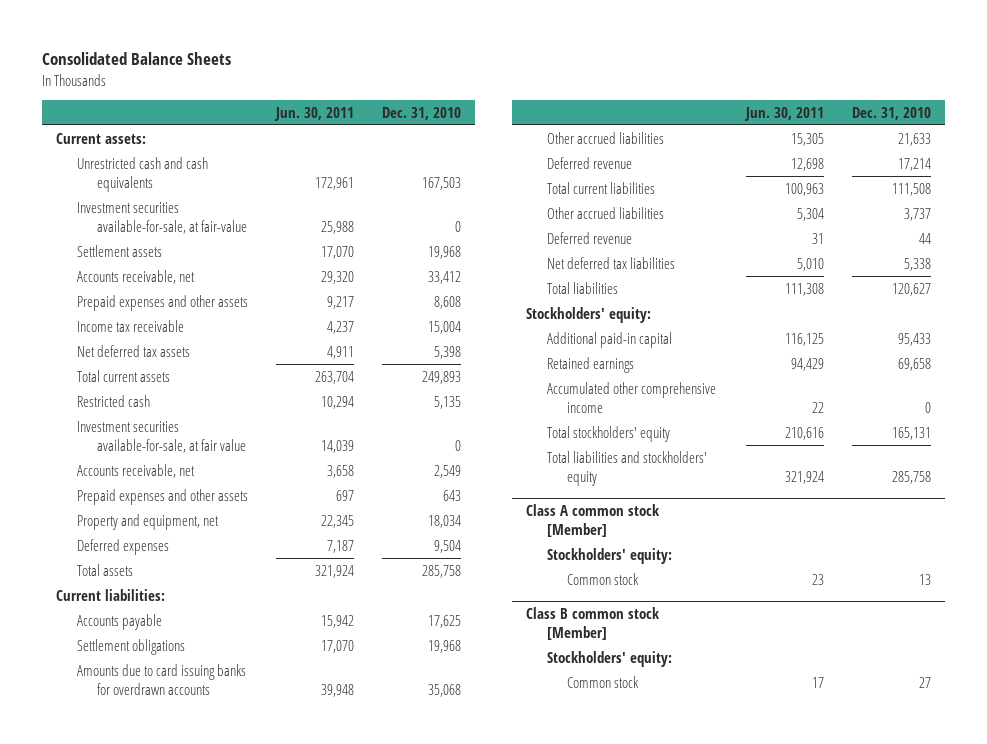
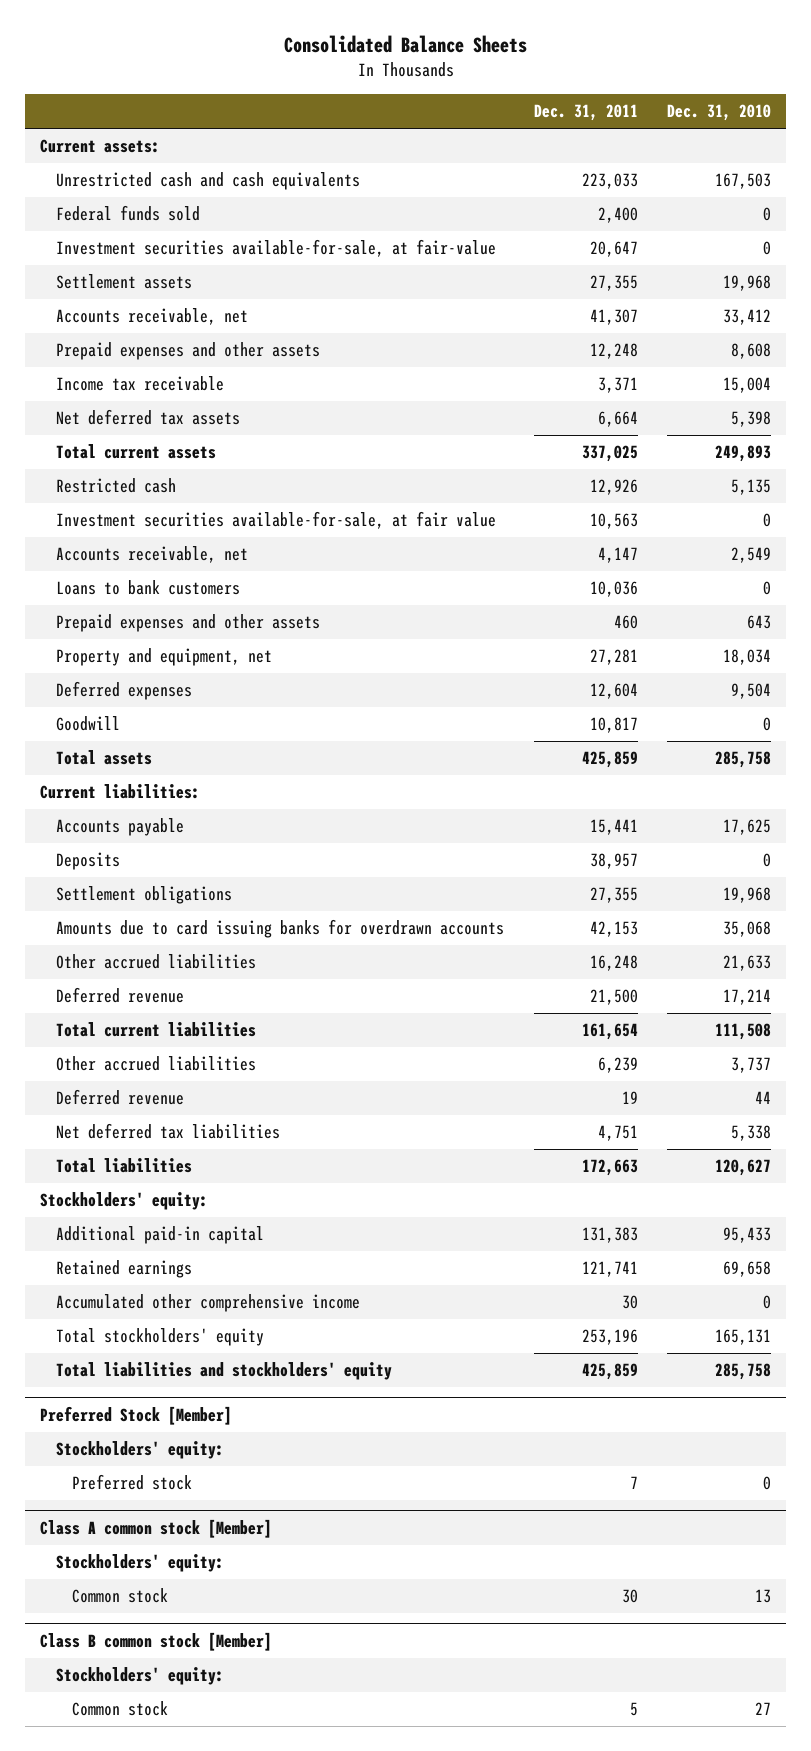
[273,107,354,122] Jun. 30, 2011 -> none
none -> [533,104,638,122] Dec. 31, 2011
none -> [55,205,200,222] Federal funds sold
none -> [55,580,240,596] Loans to bank customers
none -> [55,716,120,732] Goodwill
none -> [55,852,120,871] Deposits
none -> [39,1405,232,1425] Preferred Stock [Member]
none -> [55,1441,224,1460] Stockholders' equity:
none -> [71,1474,192,1491] Preferred stock

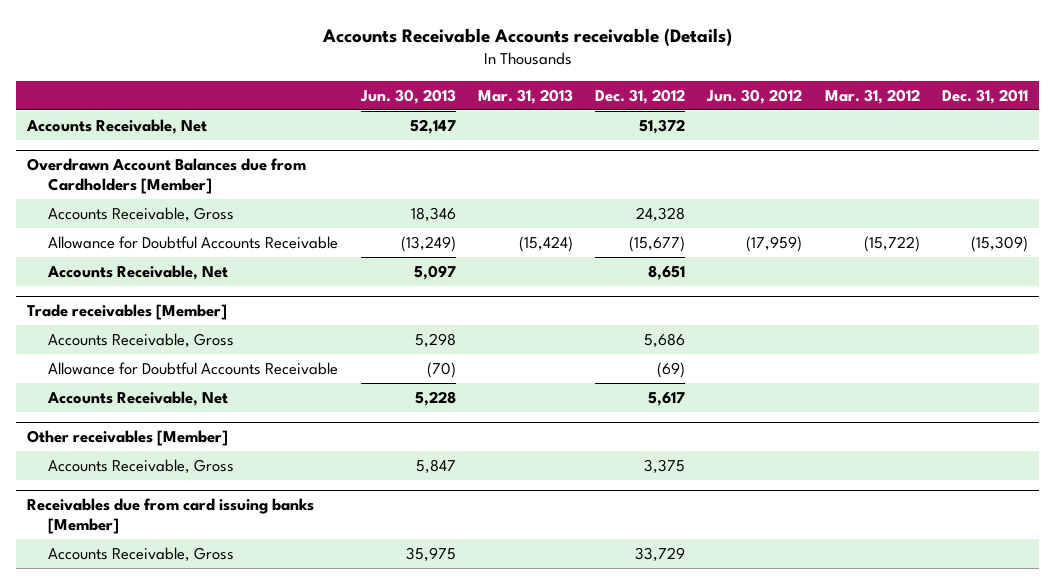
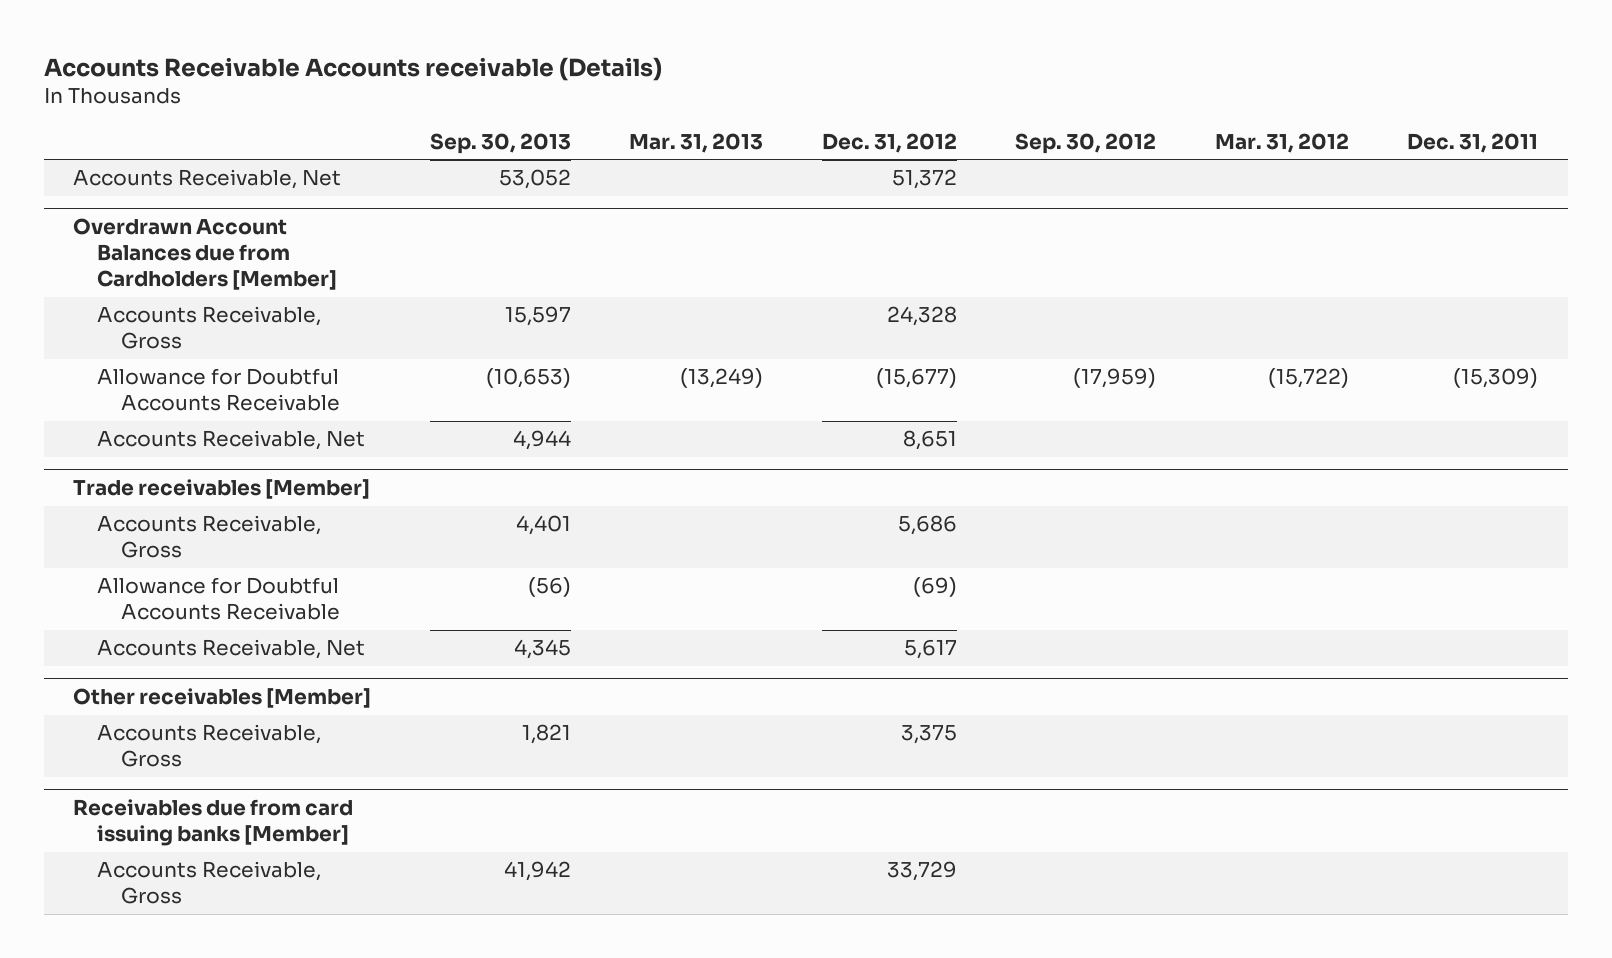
[359,88,456,104] Jun. 30, 2013 -> none
[706,88,803,104] Jun. 30, 2012 -> none
none -> [429,132,571,154] Sep. 30, 2013
none -> [1015,132,1157,154] Sep. 30, 2012
[518,235,573,252] (15,424) -> [680,368,764,389] (13,249)

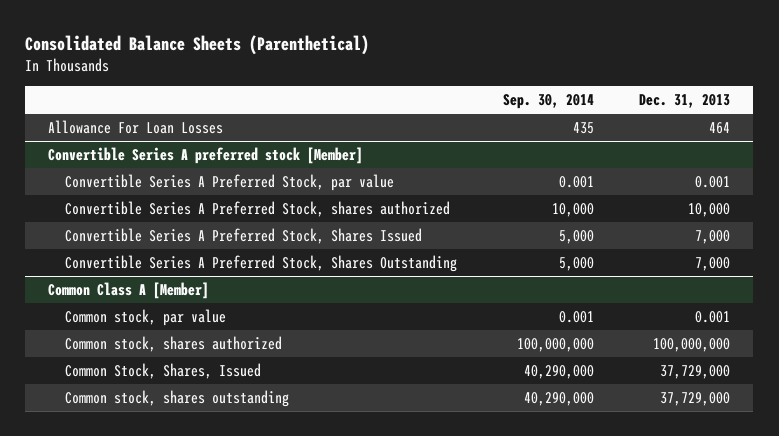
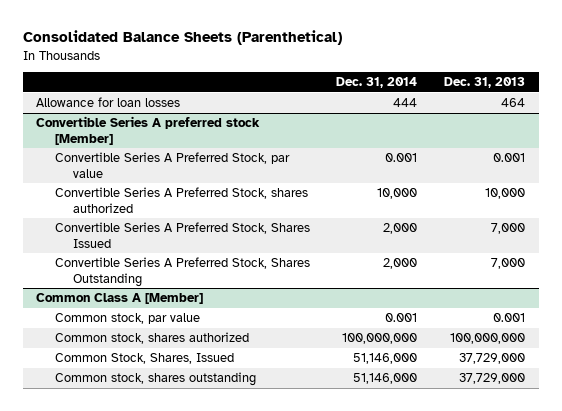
[502,94,594,110] Sep. 30, 2014 -> none
none -> [336,77,418,89] Dec. 31, 2014
[48,120,224,135] Allowance For Loan Losses -> [36,97,181,108] Allowance for loan losses

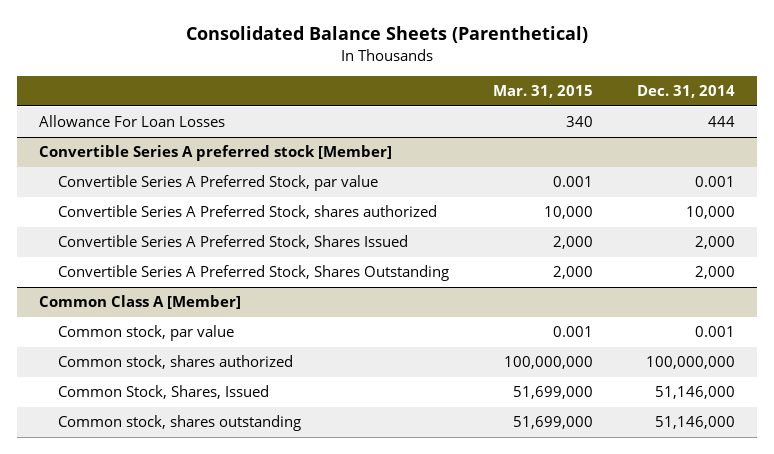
[444,77,526,89] Dec. 31, 2013 -> none
none -> [492,85,593,99] Mar. 31, 2015
[36,97,181,108] Allowance for loan losses -> [38,115,225,128] Allowance For Loan Losses

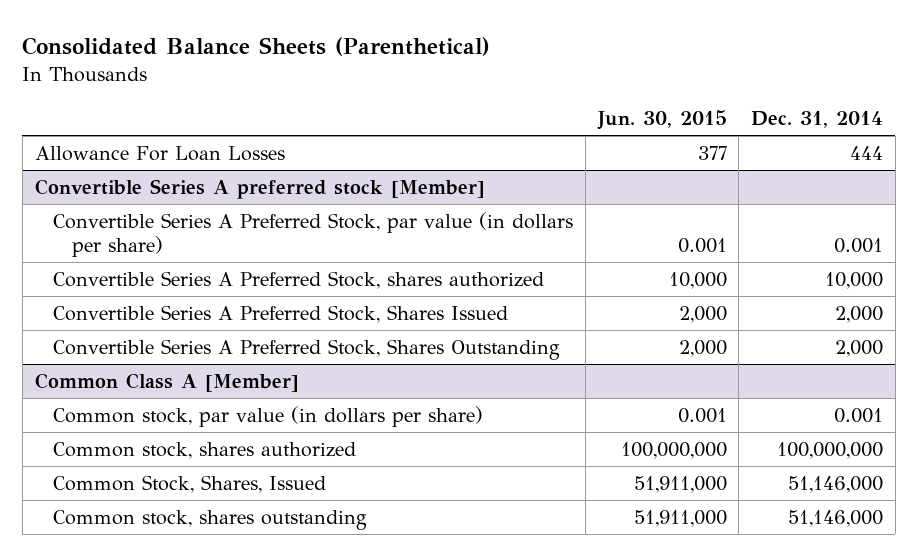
[492,85,593,99] Mar. 31, 2015 -> none
none -> [596,110,727,131] Jun. 30, 2015
[58,175,379,192] Convertible Series A Preferred Stock, par value -> [53,212,574,257] Convertible Series A Preferred Stock, par value (in dollars per share)
[58,325,235,342] Common stock, par value -> [53,406,484,428] Common stock, par value (in dollars per share)

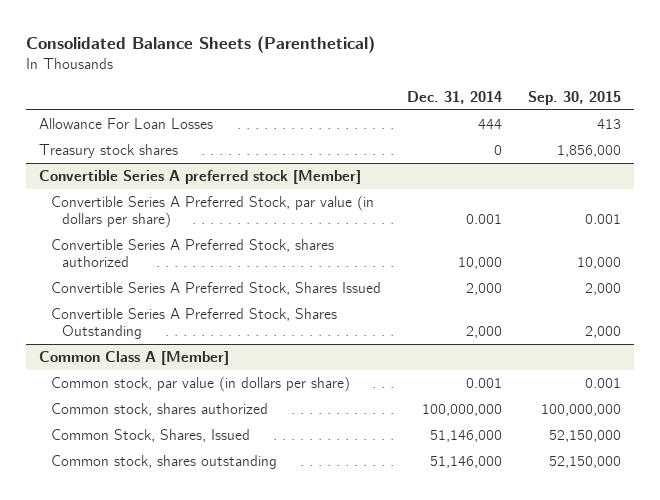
[596,110,727,131] Jun. 30, 2015 -> none
none -> [527,90,621,105] Sep. 30, 2015
none -> [38,144,178,159] Treasury stock shares

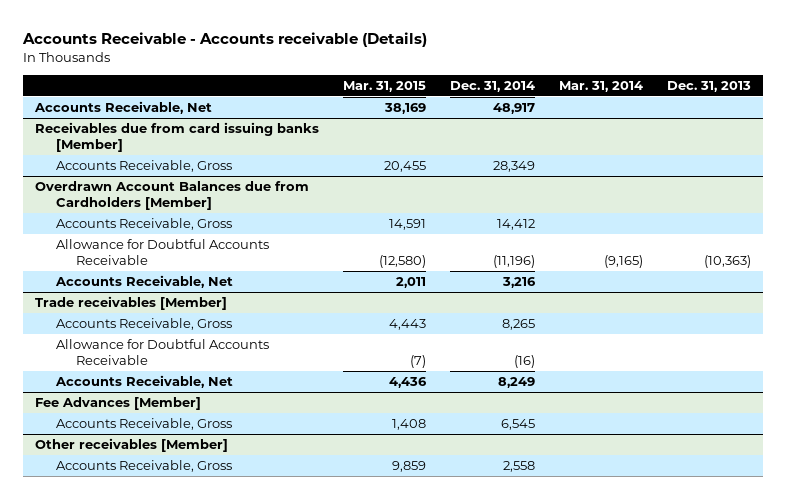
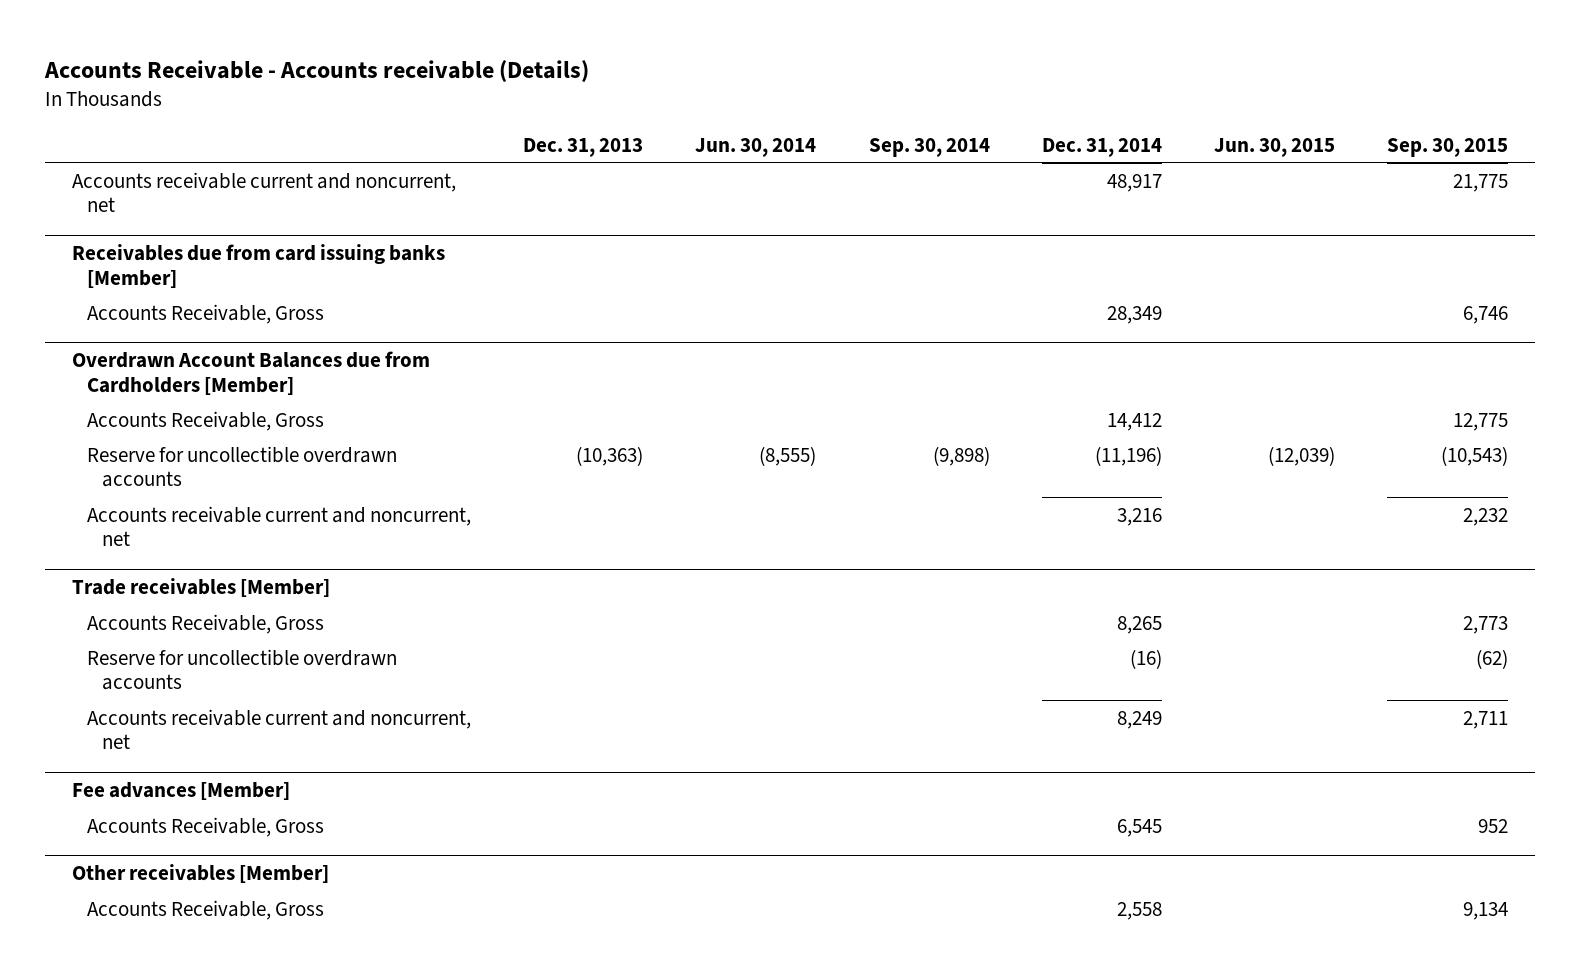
[343,81,427,93] Mar. 31, 2015 -> none
[559,81,644,93] Mar. 31, 2014 -> none
none -> [695,137,817,157] Jun. 30, 2014
none -> [868,137,990,157] Sep. 30, 2014
none -> [1214,137,1336,157] Jun. 30, 2015
none -> [1387,137,1509,157] Sep. 30, 2015
[34,101,213,115] Accounts Receivable, Net -> [71,171,456,213] Accounts receivable current and noncurrent, net
[55,239,269,266] Allowance for Doubtful Accounts Receivable -> [86,445,397,488] Reserve for uncollectible overdrawn accounts
[54,275,233,289] Accounts Receivable, Net -> [86,505,471,547] Accounts receivable current and noncurrent, net
[55,339,269,366] Allowance for Doubtful Accounts Receivable -> [86,648,397,691] Reserve for uncollectible overdrawn accounts
[54,375,233,389] Accounts Receivable, Net -> [86,708,471,750] Accounts receivable current and noncurrent, net
[35,397,202,411] Fee Advances [Member] -> [71,781,290,800] Fee advances [Member]

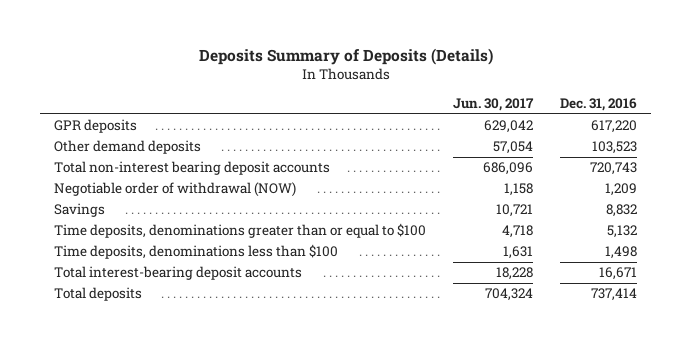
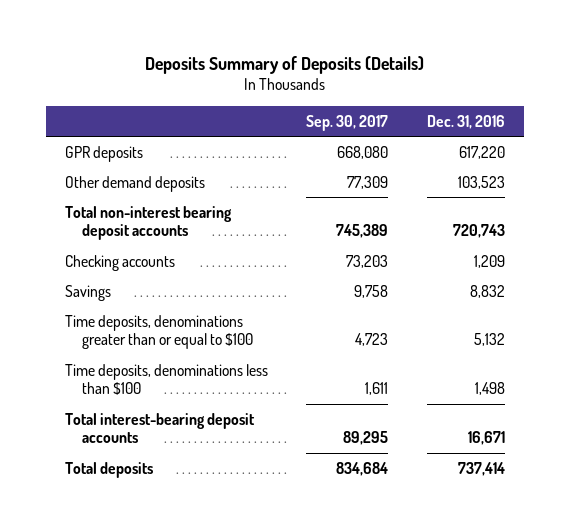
[453,98,535,112] Jun. 30, 2017 -> none
none -> [306,114,389,131] Sep. 30, 2017
[53,182,296,198] Negotiable order of withdrawal (NOW) -> [64,254,175,271] Checking accounts

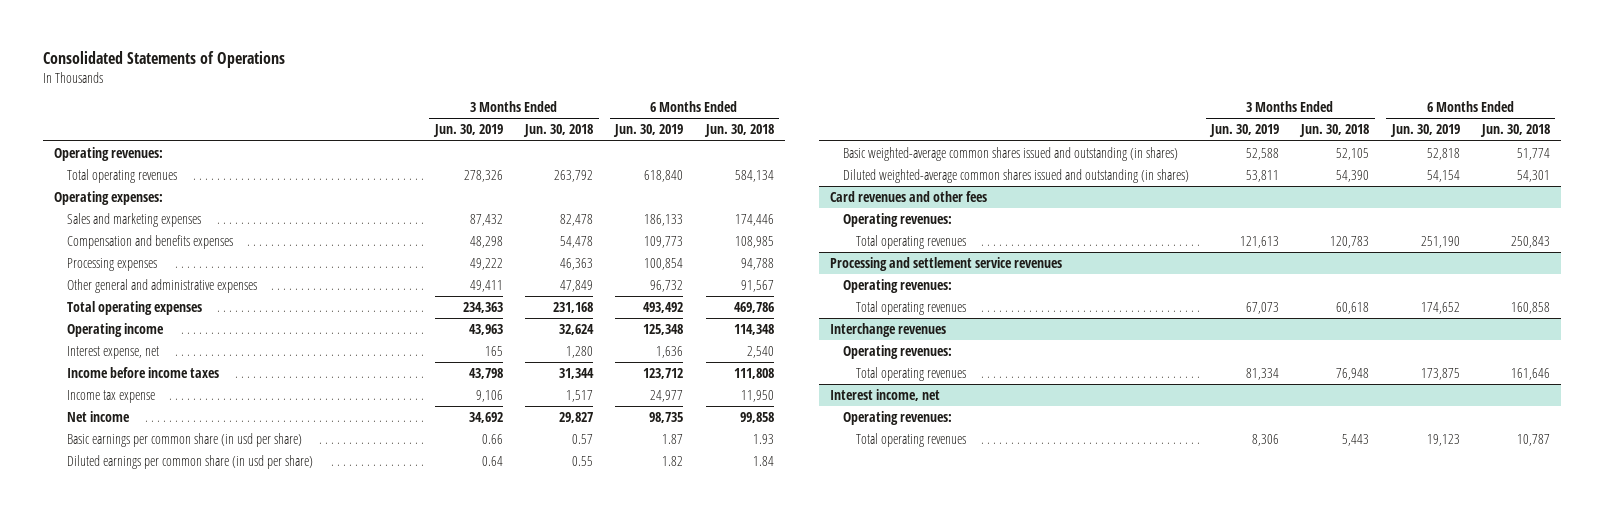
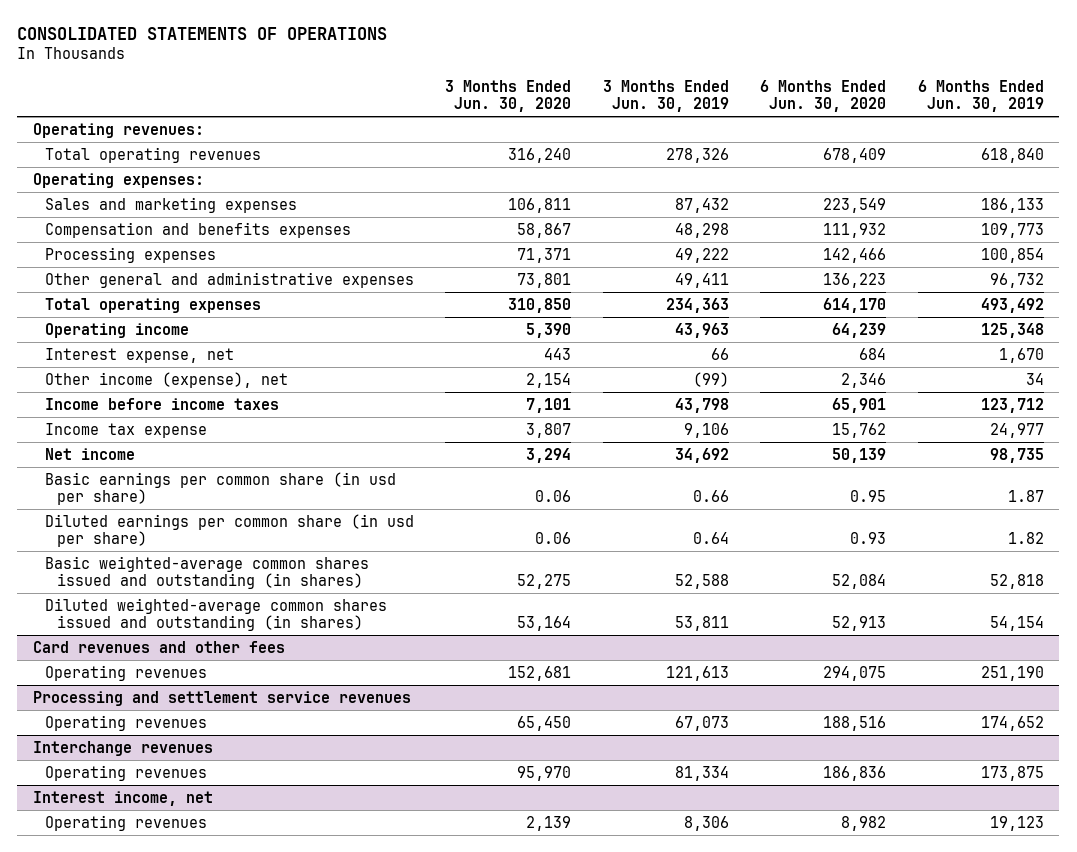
[42,51,285,69] Consolidated Statements of Operations -> [17,26,388,40] CONSOLIDATED STATEMENTS OF OPERATIONS
[523,124,594,138] Jun. 30, 2018 -> none
[703,124,774,138] Jun. 30, 2018 -> none
none -> [445,79,572,113] 3 Months Ended Jun. 30, 2020
none -> [760,79,887,113] 6 Months Ended Jun. 30, 2020
[484,345,503,356] 165 -> [710,347,729,360] 66
[656,345,684,358] 1,636 -> [998,347,1044,363] 1,670
none -> [44,371,288,388] Other income (expense), net
[842,212,952,227] Operating revenues: -> none
[855,234,966,249] Total operating revenues -> [44,664,207,681] Operating revenues
[842,278,952,293] Operating revenues: -> none
[855,300,966,315] Total operating revenues -> [44,714,207,731] Operating revenues
[842,344,952,359] Operating revenues: -> none
[855,366,966,381] Total operating revenues -> [44,764,207,781] Operating revenues
[842,410,952,425] Operating revenues: -> none
[855,432,966,447] Total operating revenues -> [44,814,207,831] Operating revenues

